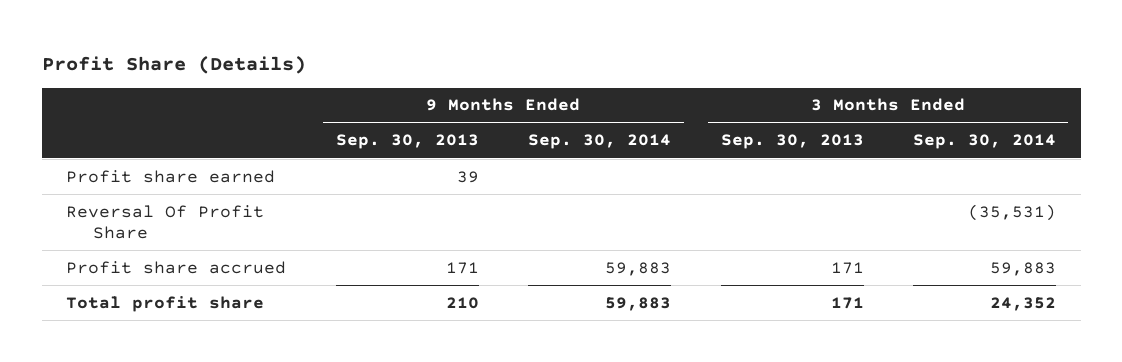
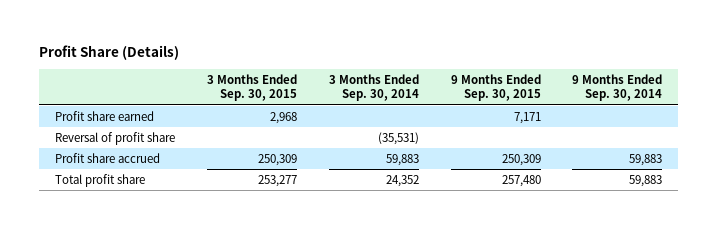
[335,134,479,150] Sep. 30, 2013 -> none
[720,134,864,150] Sep. 30, 2013 -> none
none -> [207,73,298,102] 3 Months Ended Sep. 30, 2015
none -> [450,73,541,102] 9 Months Ended Sep. 30, 2015
[66,204,265,240] Reversal Of Profit Share -> [55,131,176,145] Reversal of profit share

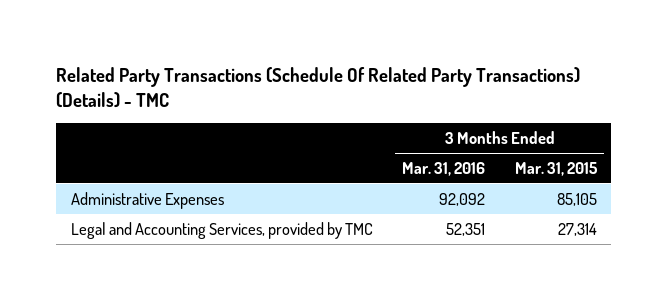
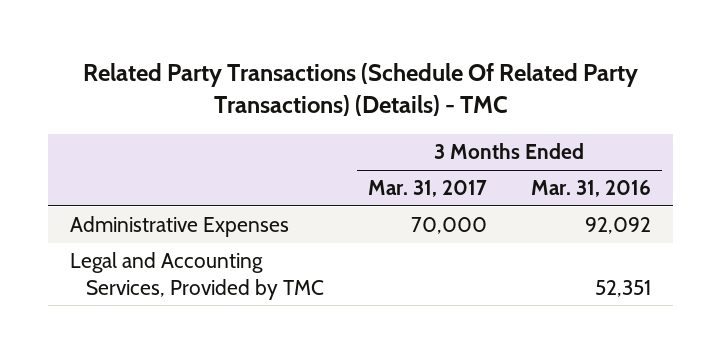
[514,161,598,176] Mar. 31, 2015 -> none
none -> [367,180,487,198] Mar. 31, 2017
[71,221,374,239] Legal and Accounting Services, provided by TMC -> [70,252,324,300] Legal and Accounting Services, Provided by TMC

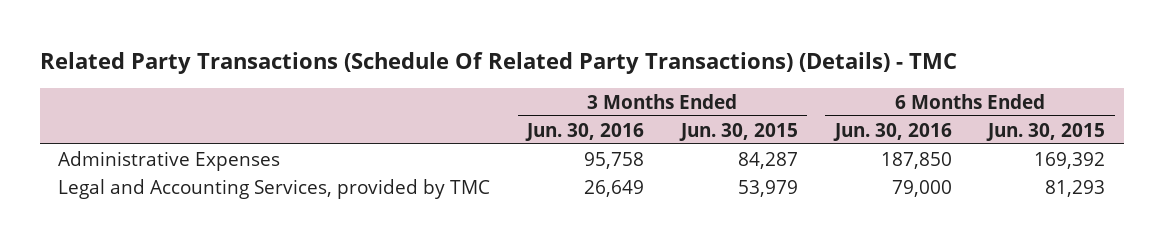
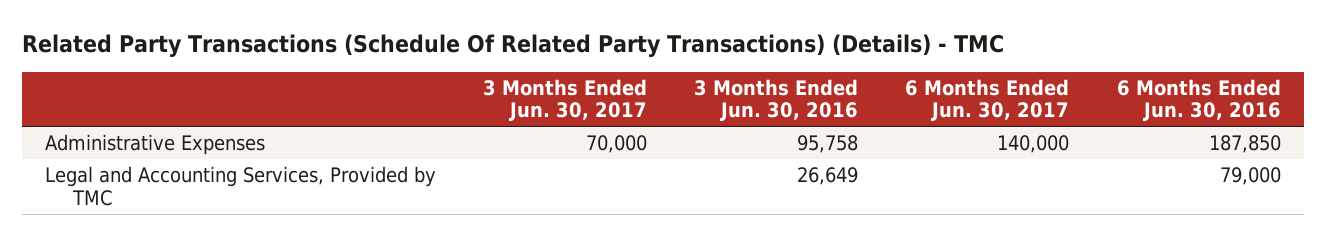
[678,122,798,141] Jun. 30, 2015 -> none
[986,122,1106,141] Jun. 30, 2015 -> none
none -> [483,78,648,122] 3 Months Ended Jun. 30, 2017
none -> [905,78,1070,122] 6 Months Ended Jun. 30, 2017
[58,178,491,199] Legal and Accounting Services, provided by TMC -> [45,166,437,206] Legal and Accounting Services, Provided by TMC

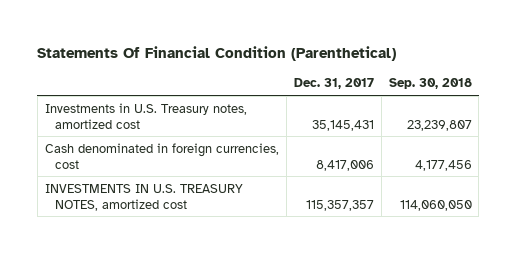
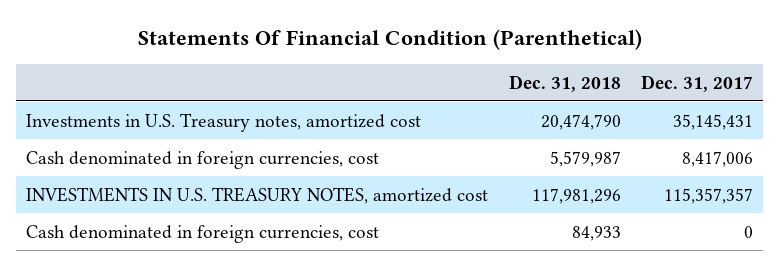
[388,78,472,90] Sep. 30, 2018 -> none
none -> [508,74,621,92] Dec. 31, 2018
none -> [25,224,379,243] Cash denominated in foreign currencies, cost

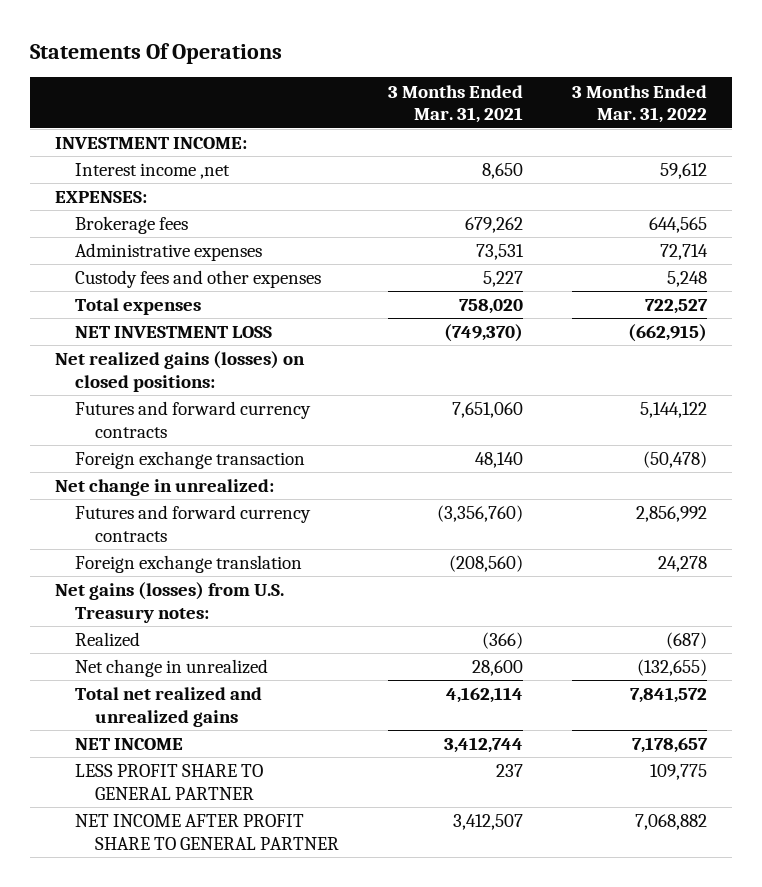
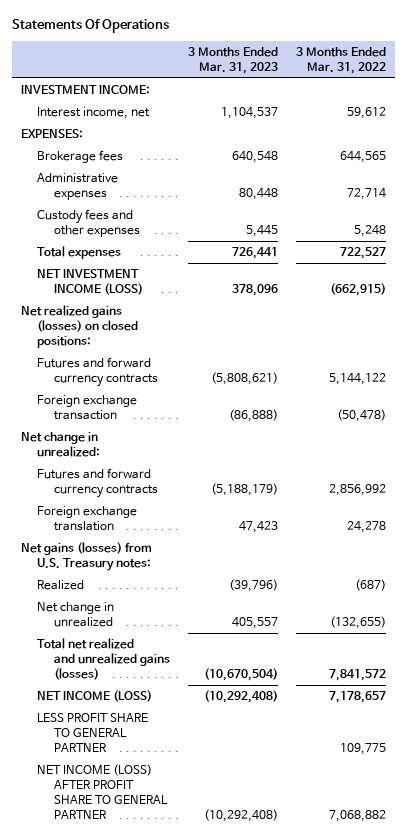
[388,84,524,124] 3 Months Ended Mar. 31, 2021 -> none
none -> [188,47,279,75] 3 Months Ended Mar. 31, 2023
[74,163,230,180] Interest income ,net -> [37,107,151,120] Interest income, net
[74,326,272,339] NET INVESTMENT LOSS -> [37,269,144,296] NET INVESTMENT INCOME (LOSS)
[74,687,262,727] Total net realized and unrealized gains -> [37,638,171,681] Total net realized and unrealized gains (losses)
[74,738,183,751] NET INCOME -> [37,690,153,703] NET INCOME (LOSS)
[74,814,340,850] NET INCOME AFTER PROFIT SHARE TO GENERAL PARTNER -> [37,764,169,819] NET INCOME (LOSS) AFTER PROFIT SHARE TO GENERAL PARTNER

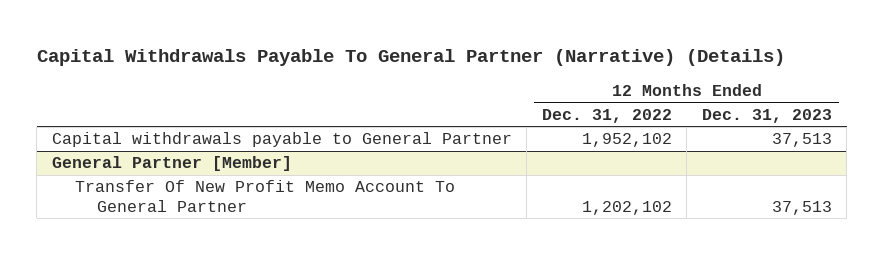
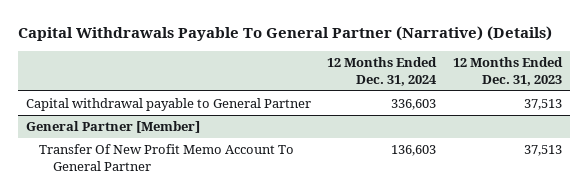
[541,108,672,123] Dec. 31, 2022 -> none
none -> [327,57,438,86] 12 Months Ended Dec. 31, 2024
[51,132,512,148] Capital withdrawals payable to General Partner -> [26,98,312,112] Capital withdrawal payable to General Partner

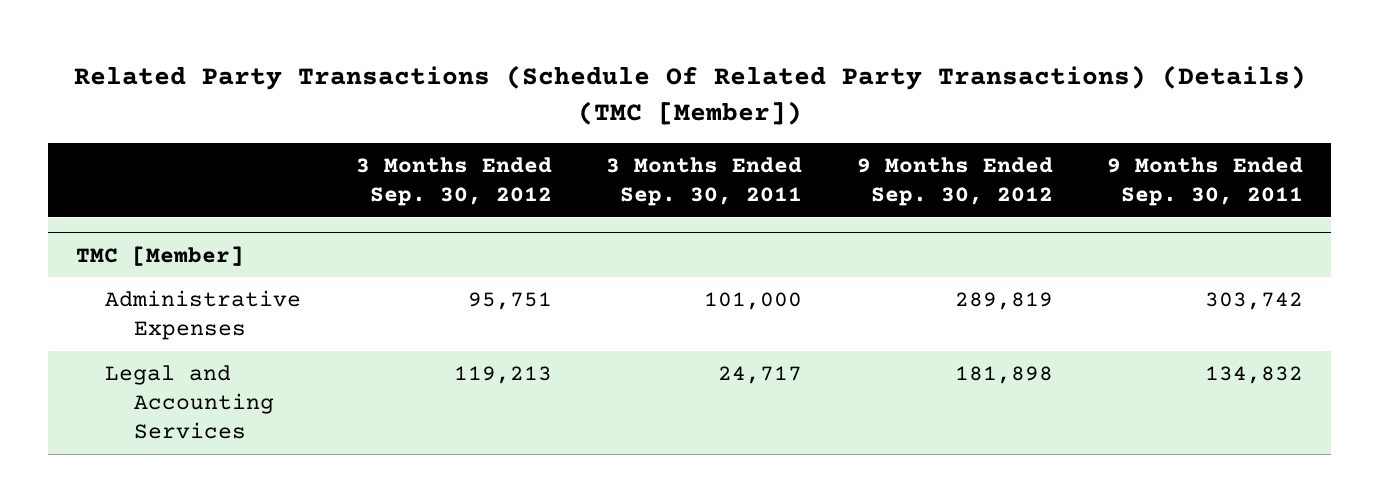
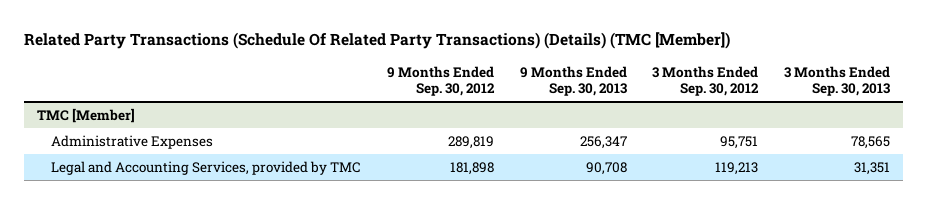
[606,156,803,206] 3 Months Ended Sep. 30, 2011 -> none
[1107,156,1304,206] 9 Months Ended Sep. 30, 2011 -> none
none -> [519,65,627,97] 9 Months Ended Sep. 30, 2013
none -> [784,65,891,97] 3 Months Ended Sep. 30, 2013
[104,365,275,439] Legal and Accounting Services -> [51,160,362,175] Legal and Accounting Services, provided by TMC

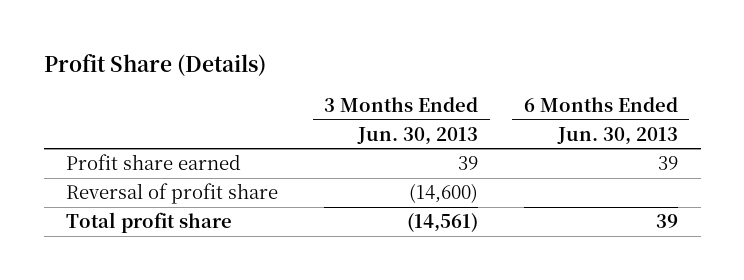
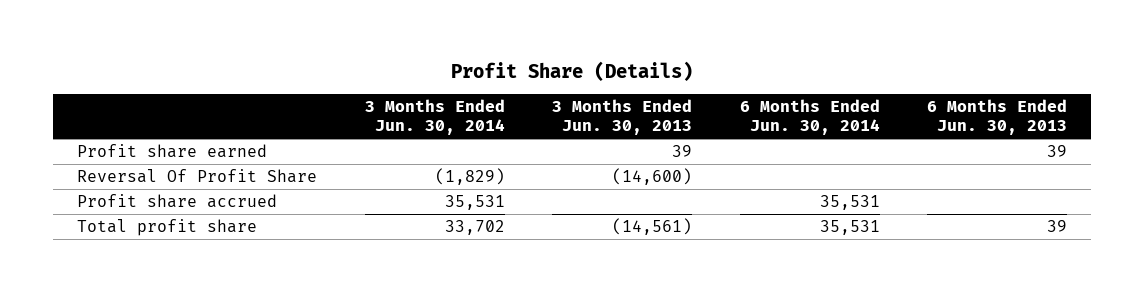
none -> [364,99,505,136] 3 Months Ended Jun. 30, 2014
none -> [739,99,880,136] 6 Months Ended Jun. 30, 2014
[66,183,279,205] Reversal of profit share -> [77,169,318,184] Reversal Of Profit Share
none -> [77,194,278,209] Profit share accrued

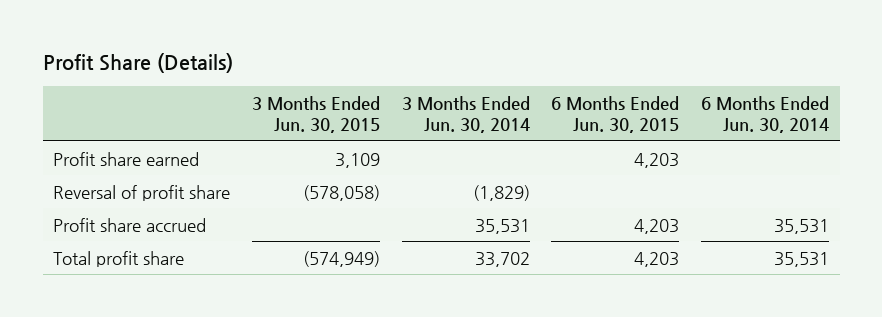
[552,99,693,136] 3 Months Ended Jun. 30, 2013 -> none
[927,99,1068,136] 6 Months Ended Jun. 30, 2013 -> none
none -> [252,95,381,134] 3 Months Ended Jun. 30, 2015
none -> [551,95,680,134] 6 Months Ended Jun. 30, 2015
[77,169,318,184] Reversal Of Profit Share -> [53,184,231,201] Reversal of profit share

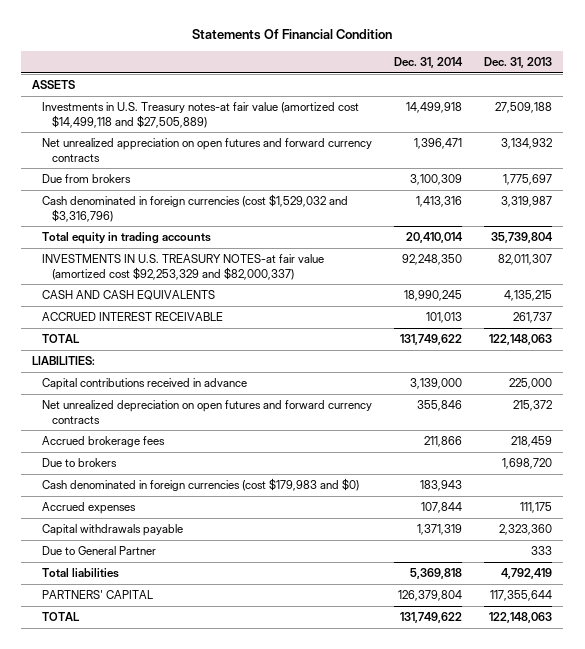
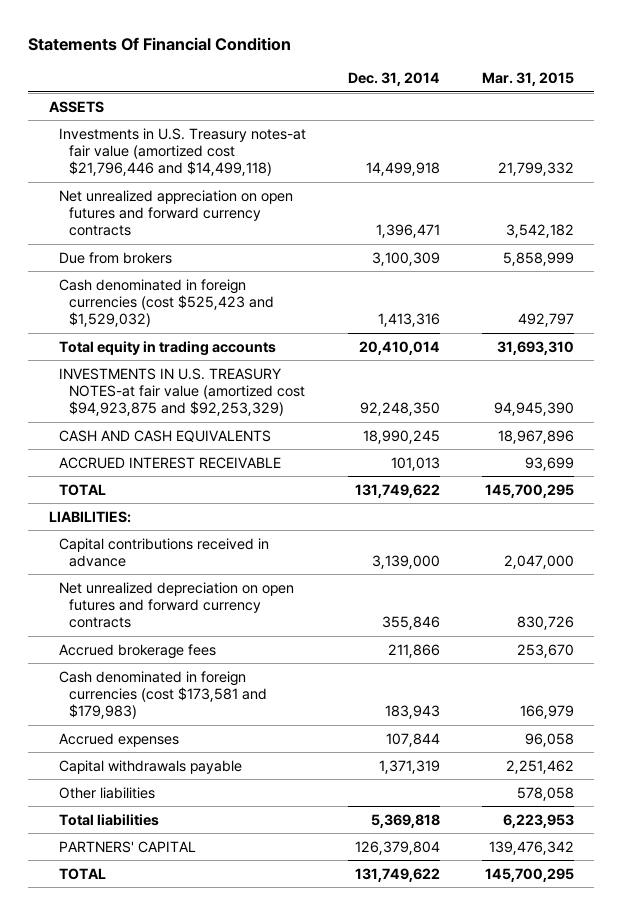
[484,56,553,68] Dec. 31, 2013 -> none
none -> [481,72,574,87] Mar. 31, 2015
[41,102,359,128] Investments in U.S. Treasury notes-at fair value (amortized cost $14,499,118 and $27,505,889) -> [59,127,307,177] Investments in U.S. Treasury notes-at fair value (amortized cost $21,796,446 and $14,499,118)
[41,194,348,222] Cash denominated in foreign currencies (cost $1,529,032 and $3,316,796) -> [59,278,275,328] Cash denominated in foreign currencies (cost $525,423 and $1,529,032)
[41,254,324,280] INVESTMENTS IN U.S. TREASURY NOTES-at fair value (amortized cost $92,253,329 and $82,000,337) -> [59,367,306,417] INVESTMENTS IN U.S. TREASURY NOTES-at fair value (amortized cost $94,923,875 and $92,253,329)
[41,458,117,468] Due to brokers -> none
[41,478,359,492] Cash denominated in foreign currencies (cost $179,983 and $0) -> [59,670,268,720] Cash denominated in foreign currencies (cost $173,581 and $179,983)
[41,546,156,556] Due to General Partner -> none
none -> [59,786,156,799] Other liabilities

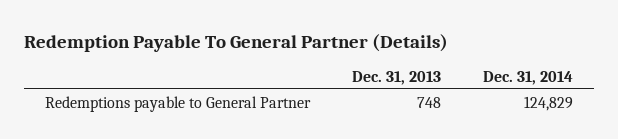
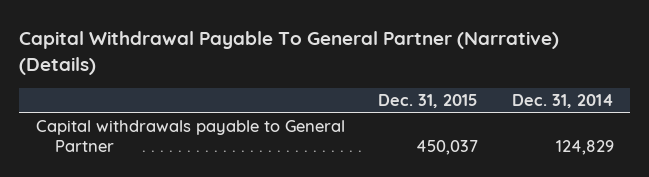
[23,34,448,53] Redemption Payable To General Partner (Details) -> [19,31,560,76] Capital Withdrawal Payable To General Partner (Narrative) (Details)
[351,71,441,86] Dec. 31, 2013 -> none
none -> [378,94,479,109] Dec. 31, 2015
[44,95,311,112] Redemptions payable to General Partner -> [35,120,345,152] Capital withdrawals payable to General Partner

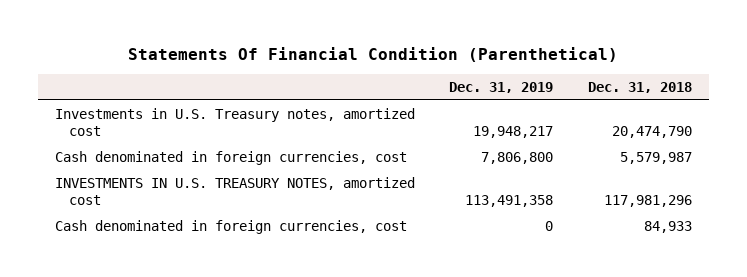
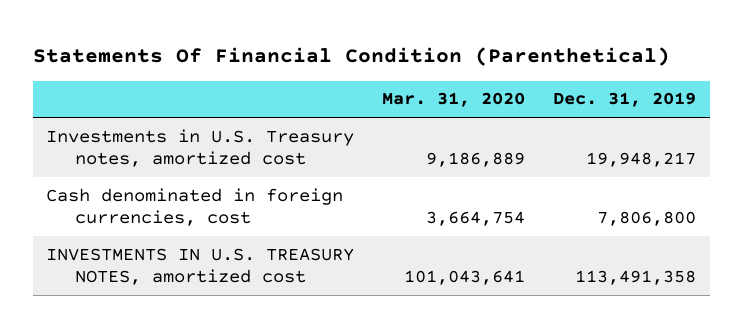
[587,81,692,93] Dec. 31, 2018 -> none
none -> [382,92,526,108] Mar. 31, 2020
[55,220,408,235] Cash denominated in foreign currencies, cost -> none

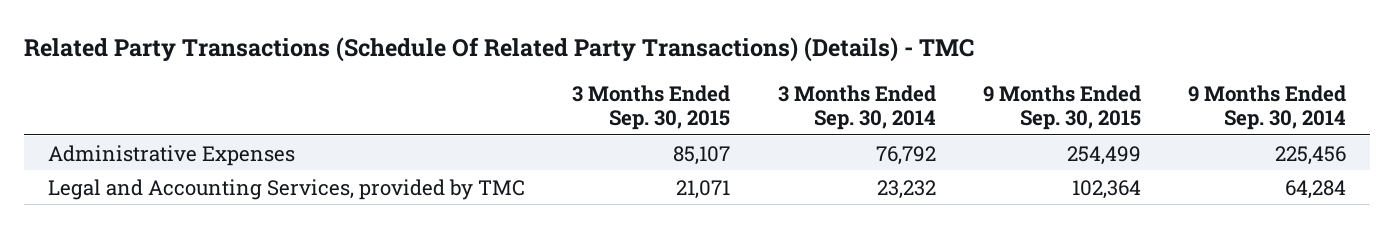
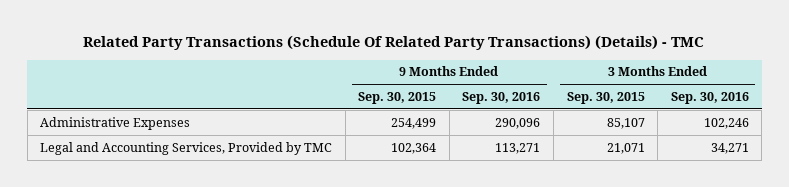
[777,84,936,130] 3 Months Ended Sep. 30, 2014 -> none
[1188,84,1347,130] 9 Months Ended Sep. 30, 2014 -> none
none -> [462,92,541,105] Sep. 30, 2016
none -> [670,92,749,105] Sep. 30, 2016
[48,178,526,200] Legal and Accounting Services, provided by TMC -> [40,141,333,155] Legal and Accounting Services, Provided by TMC

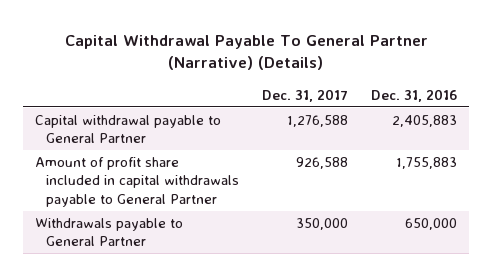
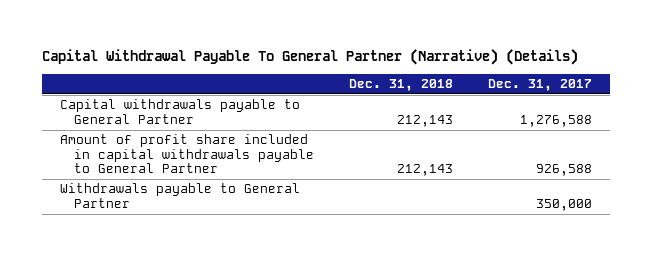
[371,88,458,102] Dec. 31, 2016 -> none
none -> [348,79,453,92] Dec. 31, 2018
[34,114,221,144] Capital withdrawal payable to General Partner -> [59,99,300,124] Capital withdrawals payable to General Partner

